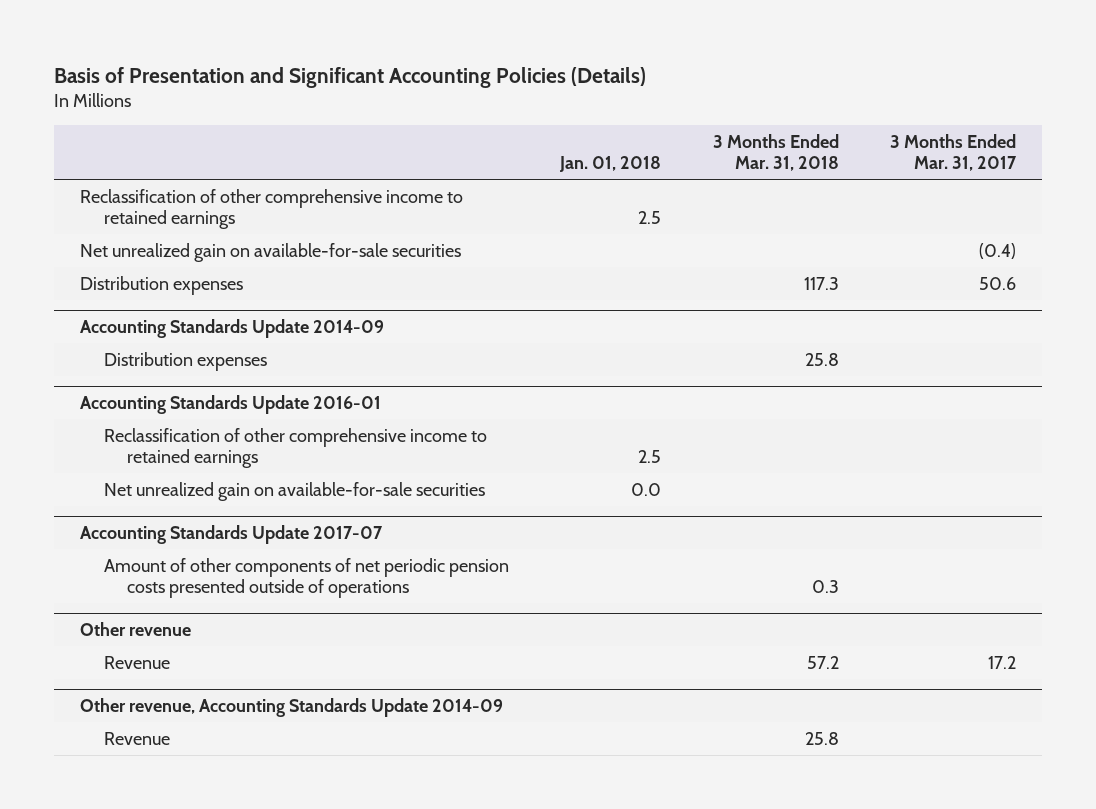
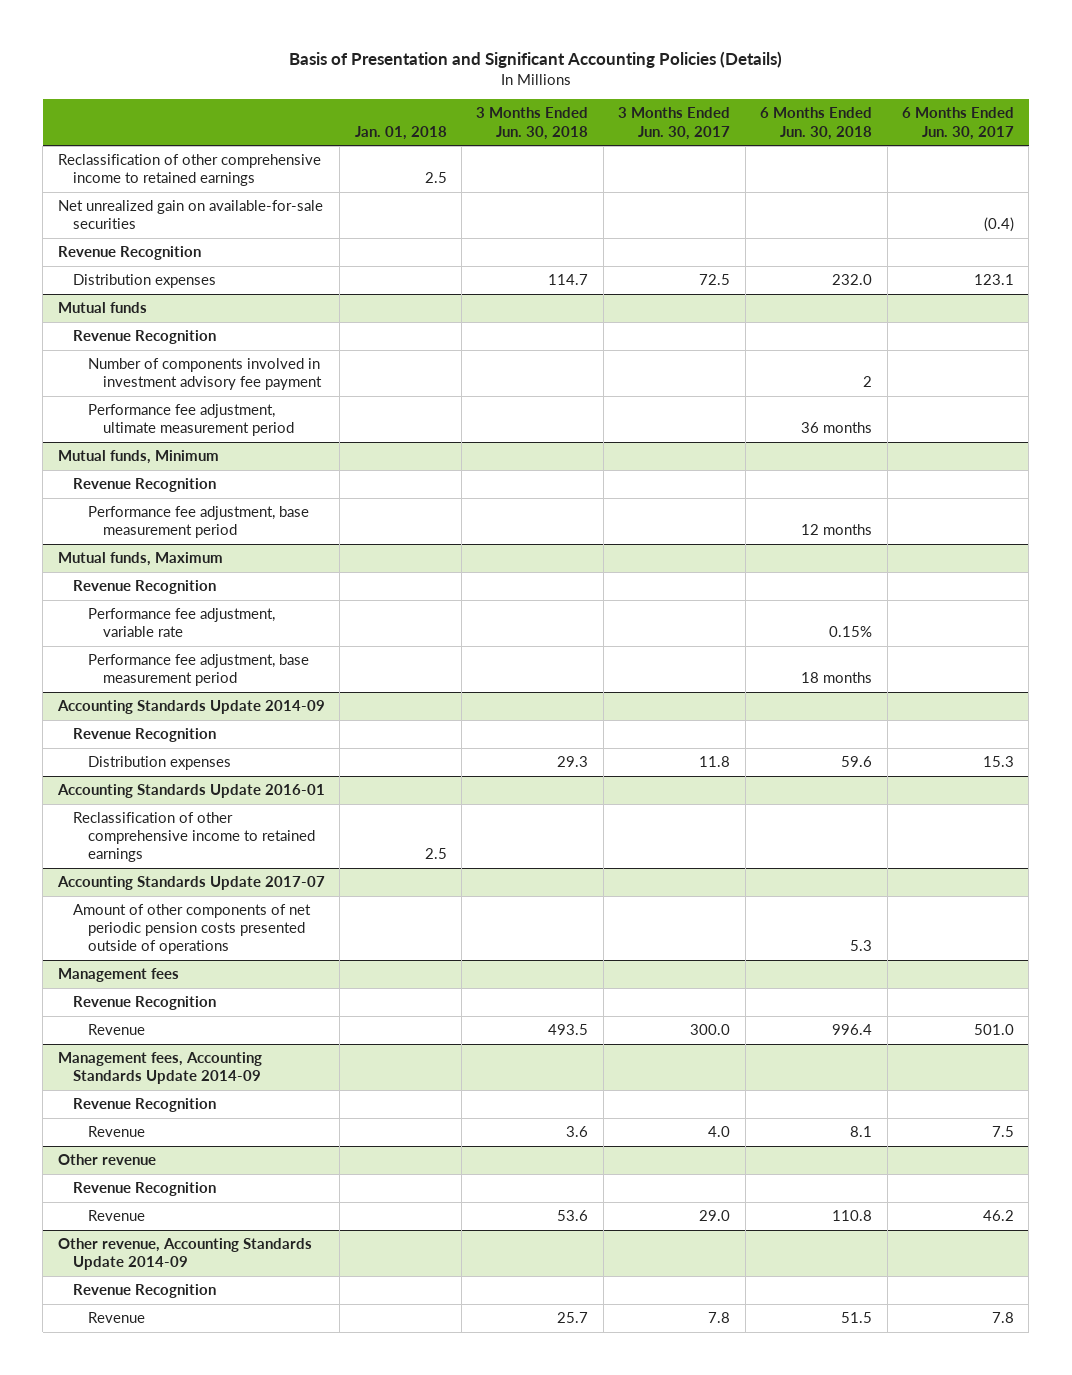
[712,134,839,172] 3 Months Ended Mar. 31, 2018 -> none
[890,134,1018,172] 3 Months Ended Mar. 31, 2017 -> none
none -> [476,107,589,140] 3 Months Ended Jun. 30, 2018
none -> [618,107,731,140] 3 Months Ended Jun. 30, 2017
none -> [760,107,873,140] 6 Months Ended Jun. 30, 2018
none -> [902,107,1015,140] 6 Months Ended Jun. 30, 2017
none -> [57,245,201,260] Revenue Recognition
none -> [57,301,147,313] Mutual funds
none -> [72,329,216,344] Revenue Recognition
none -> [87,357,322,391] Number of components involved in investment advisory fee payment
none -> [87,403,294,437] Performance fee adjustment, ultimate measurement period
none -> [57,449,219,464] Mutual funds, Minimum
none -> [72,477,216,492] Revenue Recognition
none -> [87,505,309,539] Performance fee adjustment, base measurement period
none -> [57,551,223,566] Mutual funds, Maximum
none -> [72,579,216,594] Revenue Recognition
none -> [87,607,275,638] Performance fee adjustment, variable rate
none -> [87,653,309,687] Performance fee adjustment, base measurement period
none -> [72,727,216,742] Revenue Recognition
[103,481,485,501] Net unrealized gain on available-for-sale securities -> none
none -> [57,967,179,982] Management fees
none -> [72,995,216,1010] Revenue Recognition
none -> [87,1023,145,1035] Revenue
none -> [57,1051,262,1085] Management fees, Accounting Standards Update 2014-09
none -> [72,1097,216,1112] Revenue Recognition
none -> [87,1125,145,1137] Revenue
none -> [72,1181,216,1196] Revenue Recognition
none -> [72,1283,216,1298] Revenue Recognition

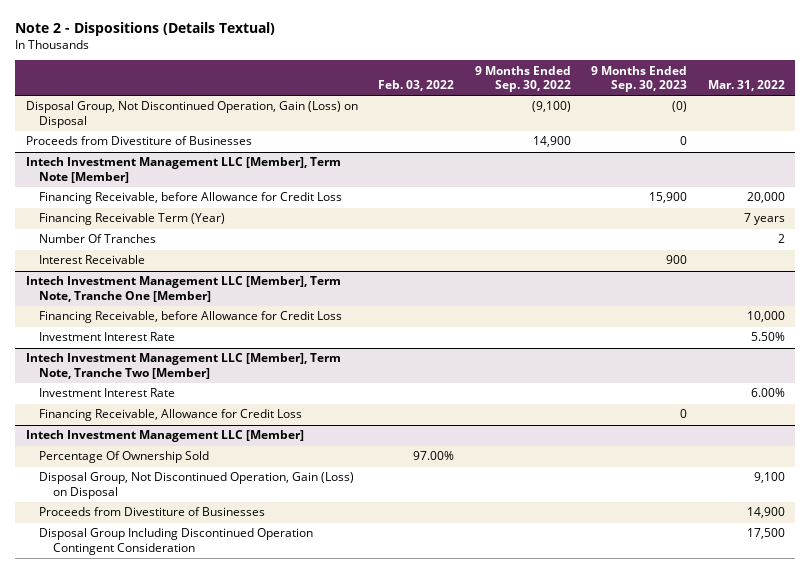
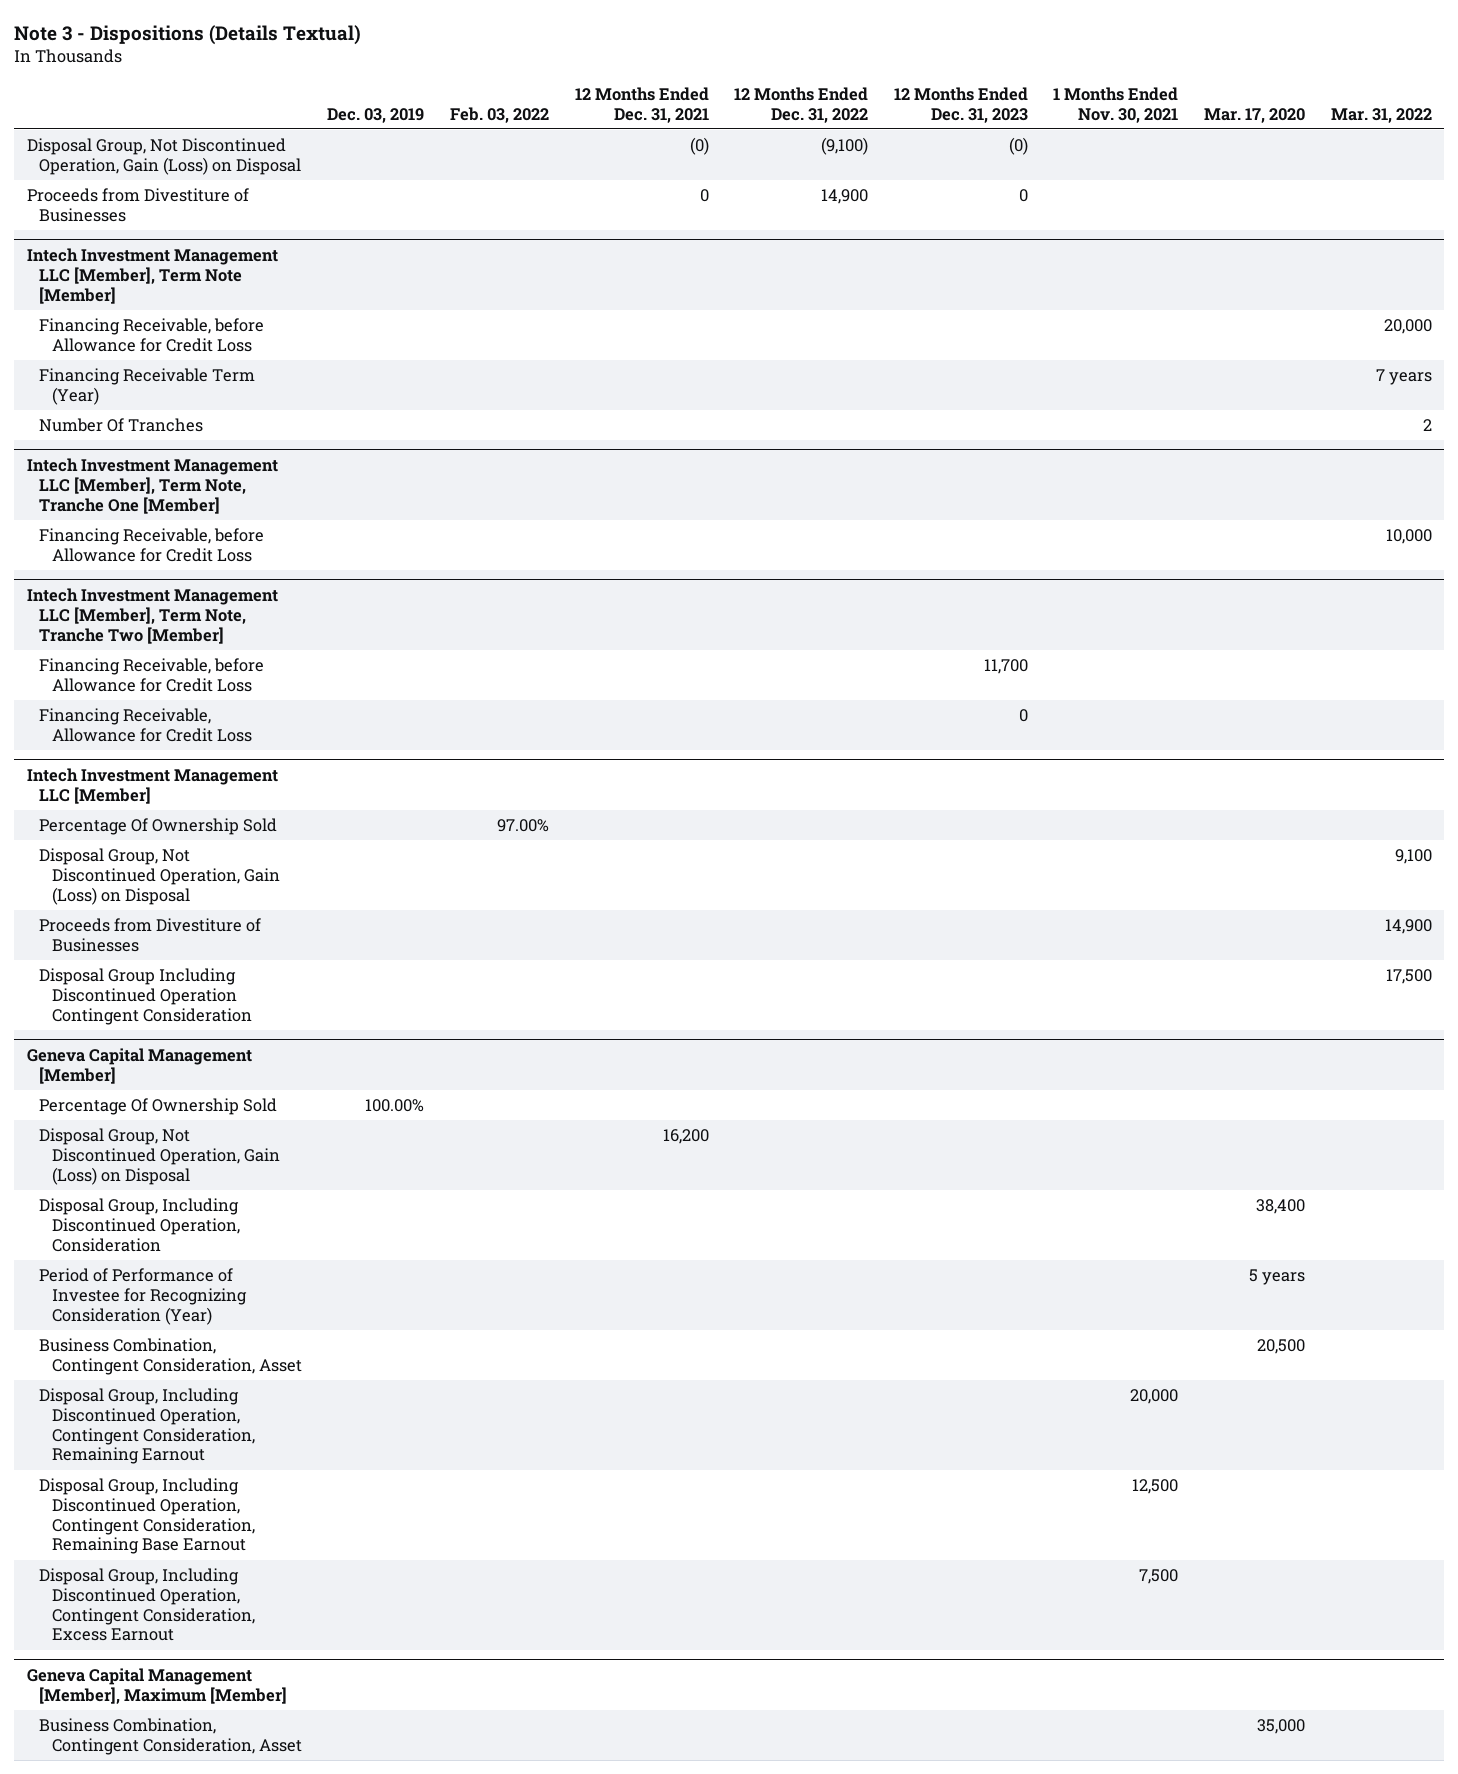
[15,22,276,37] Note 2 - Dispositions (Details Textual) -> [13,24,361,45] Note 3 - Dispositions (Details Textual)
[474,65,571,93] 9 Months Ended Sep. 30, 2022 -> none
[591,65,688,93] 9 Months Ended Sep. 30, 2023 -> none
none -> [327,107,425,123] Dec. 03, 2019
none -> [574,86,709,123] 12 Months Ended Dec. 31, 2021
none -> [734,86,869,123] 12 Months Ended Dec. 31, 2022
none -> [893,86,1028,123] 12 Months Ended Dec. 31, 2023
none -> [1053,86,1179,123] 1 Months Ended Nov. 30, 2021
none -> [1204,107,1306,123] Mar. 17, 2020
[39,255,146,265] Interest Receivable -> none
[39,332,176,342] Investment Interest Rate -> none
[39,388,176,398] Investment Interest Rate -> none
none -> [39,658,265,692] Financing Receivable, before Allowance for Credit Loss
none -> [26,1048,252,1084] Geneva Capital Management [Member]
none -> [39,1098,278,1116] Percentage Of Ownership Sold
none -> [39,1128,280,1185] Disposal Group, Not Discontinued Operation, Gain (Loss) on Disposal
none -> [39,1198,240,1252] Disposal Group, Including Discontinued Operation, Consideration
none -> [39,1268,247,1325] Period of Performance of Investee for Recognizing Consideration (Year)
none -> [39,1338,302,1375] Business Combination, Contingent Consideration, Asset
none -> [39,1388,255,1465] Disposal Group, Including Discontinued Operation, Contingent Consideration, Remaining Earnout
none -> [39,1478,255,1555] Disposal Group, Including Discontinued Operation, Contingent Consideration, Remaining Base Earnout
none -> [39,1568,255,1642] Disposal Group, Including Discontinued Operation, Contingent Consideration, Excess Earnout
none -> [26,1668,288,1704] Geneva Capital Management [Member], Maximum [Member]
none -> [39,1718,302,1755] Business Combination, Contingent Consideration, Asset

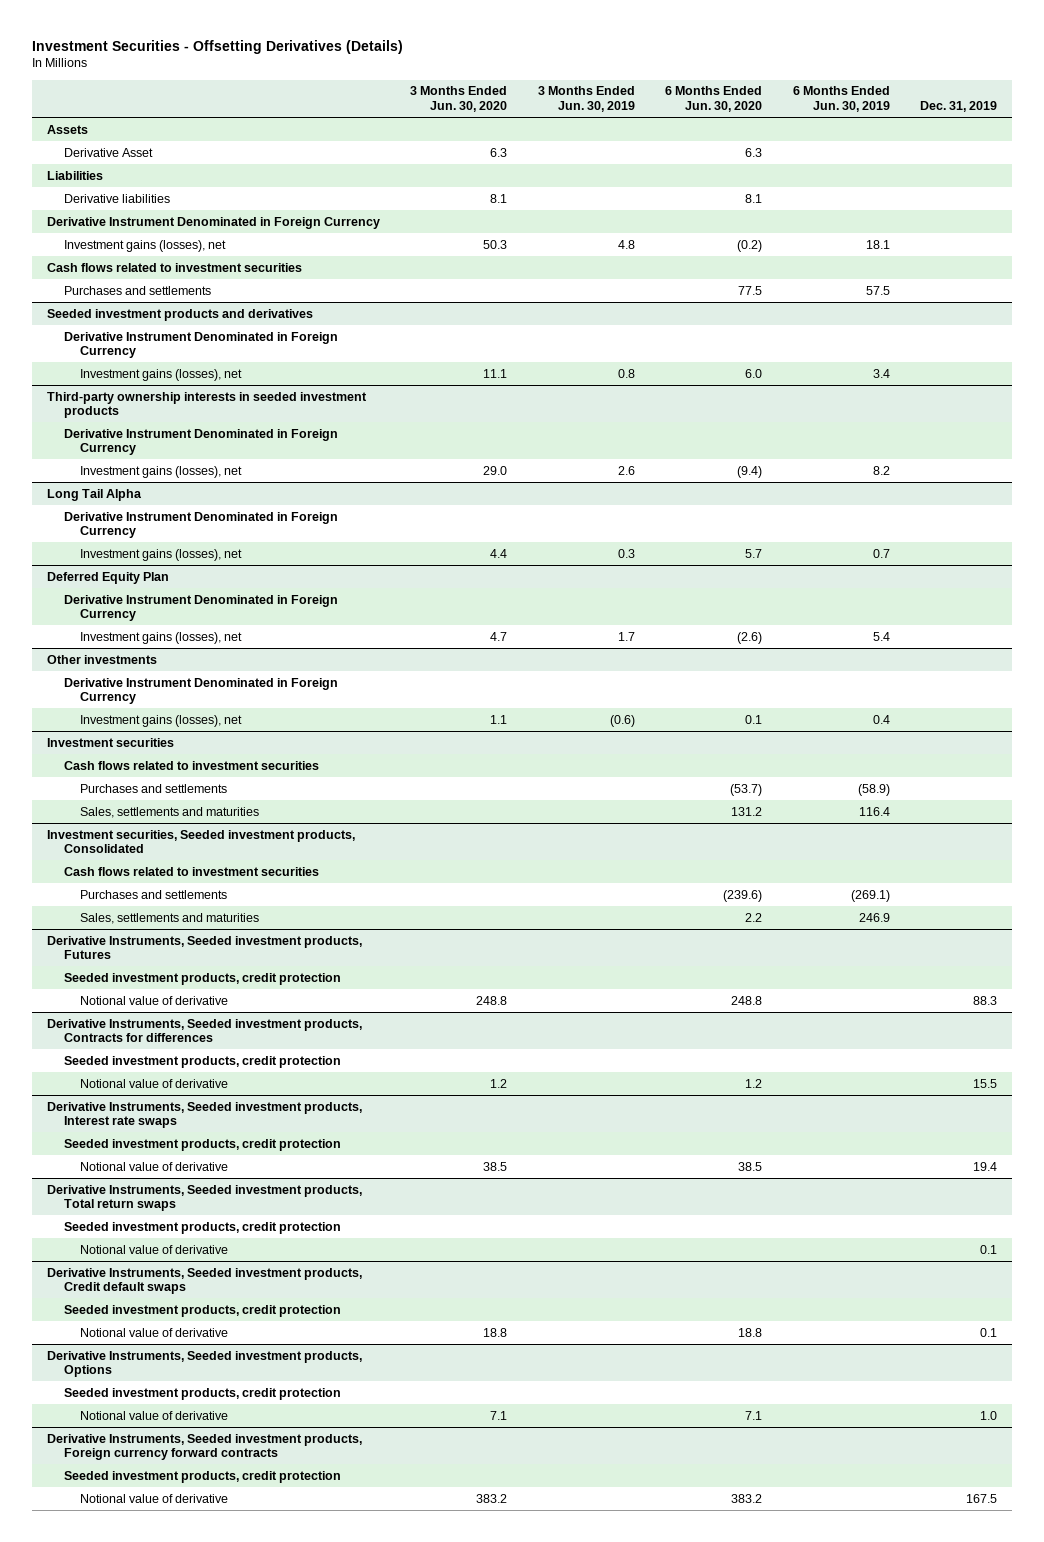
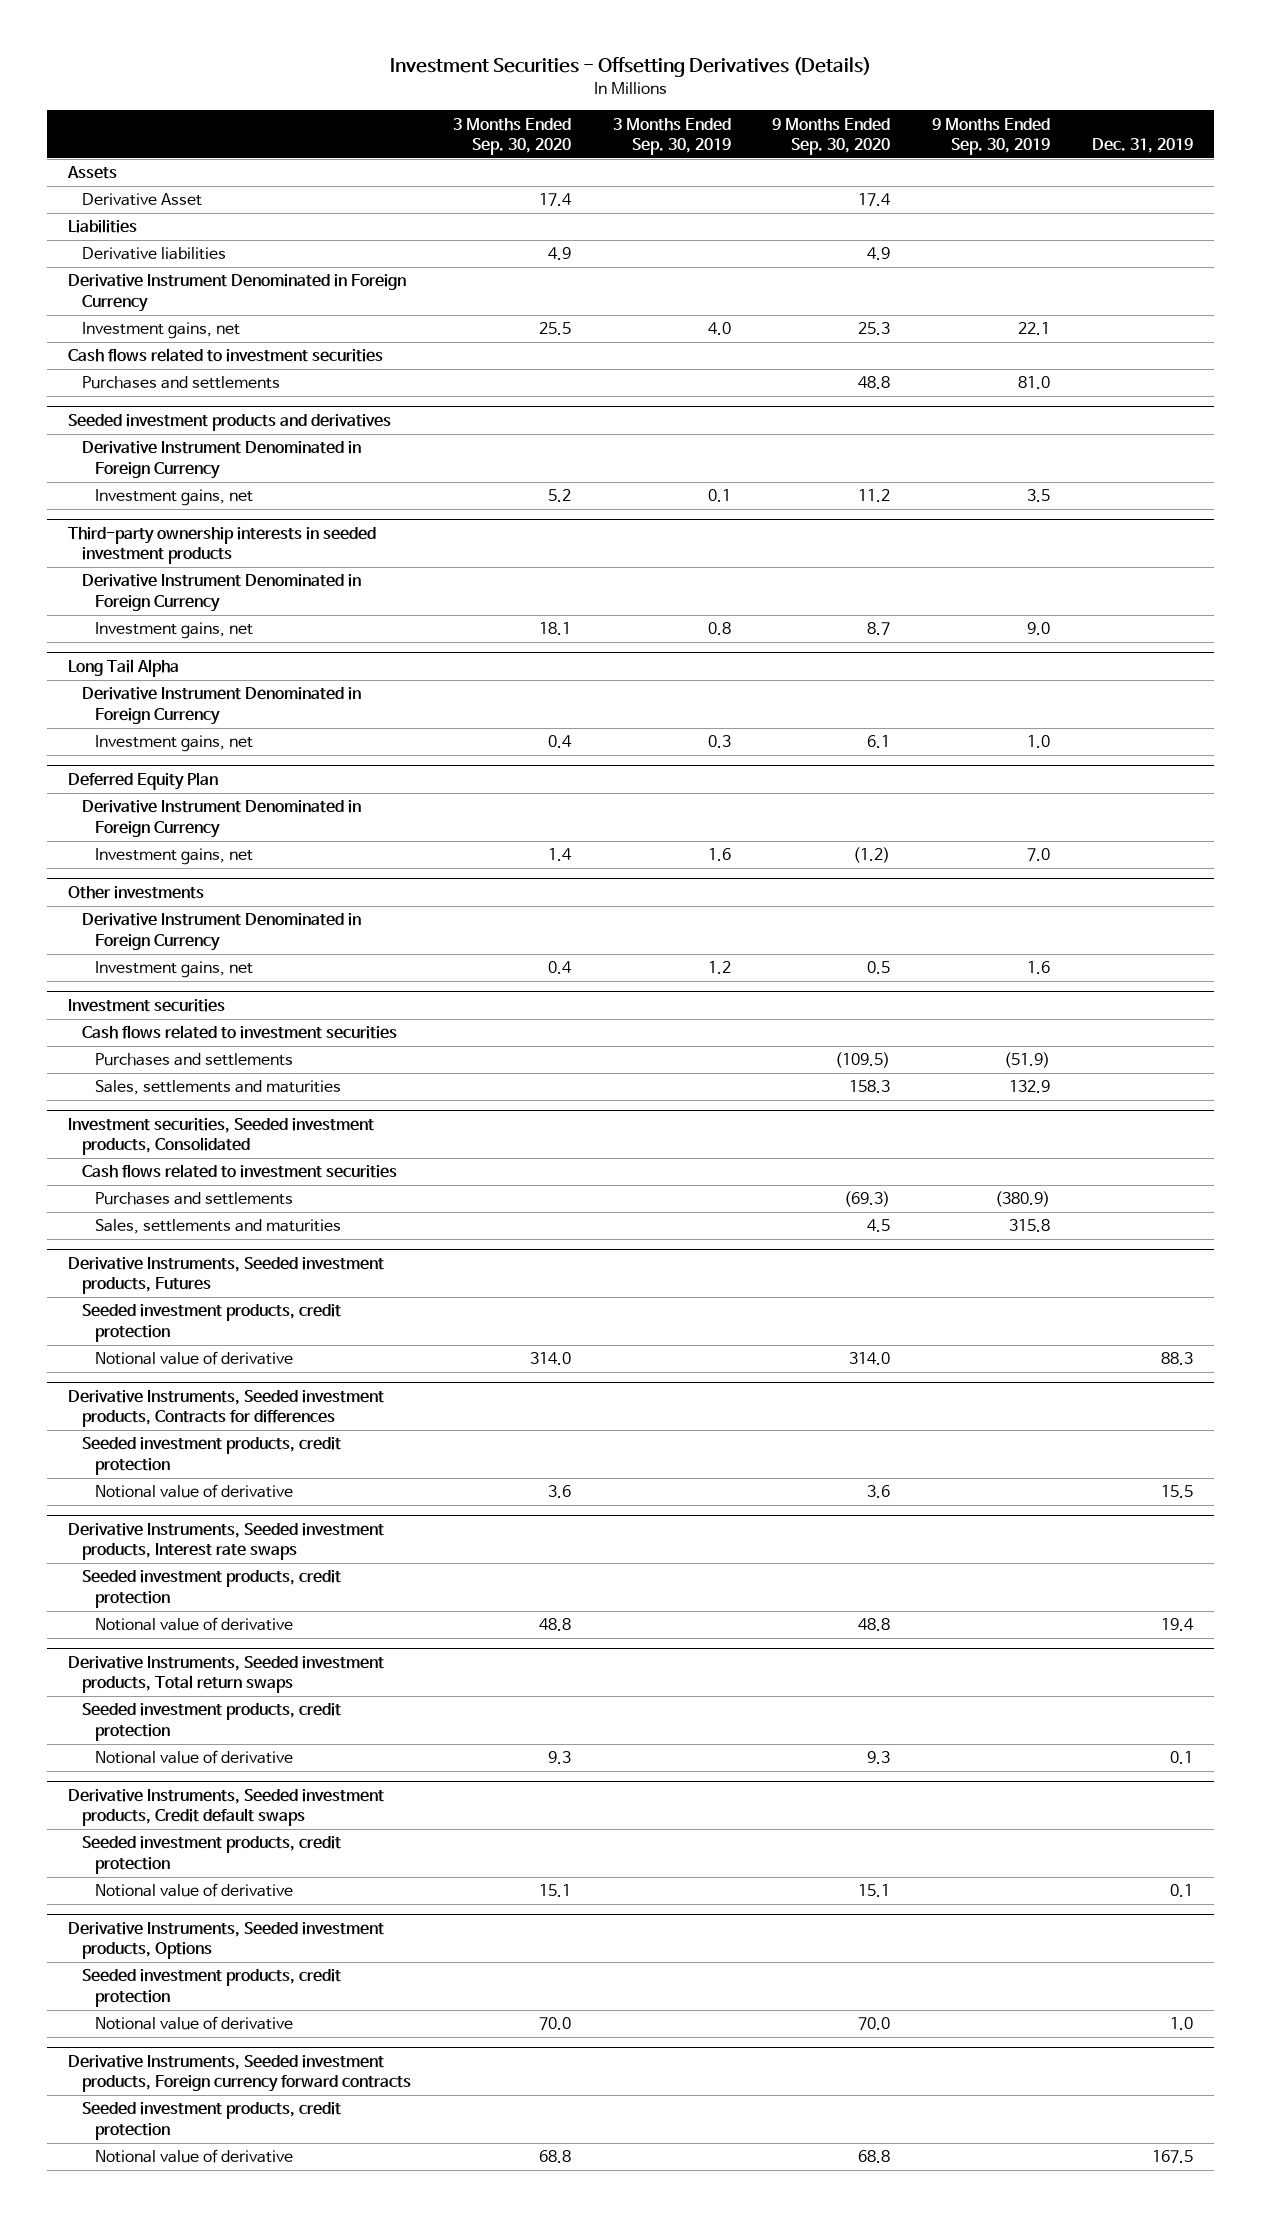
[410,86,508,113] 3 Months Ended Jun. 30, 2020 -> none
[537,86,635,113] 3 Months Ended Jun. 30, 2019 -> none
[665,86,763,113] 6 Months Ended Jun. 30, 2020 -> none
[792,86,890,113] 6 Months Ended Jun. 30, 2019 -> none
none -> [452,117,571,156] 3 Months Ended Sep. 30, 2020
none -> [612,117,731,156] 3 Months Ended Sep. 30, 2019
none -> [772,117,891,156] 9 Months Ended Sep. 30, 2020
none -> [932,117,1051,156] 9 Months Ended Sep. 30, 2019
[63,239,226,252] Investment gains (losses), net -> [81,322,240,340] Investment gains, net
[80,368,243,381] Investment gains (losses), net -> [95,489,254,507] Investment gains, net
[80,465,243,478] Investment gains (losses), net -> [95,622,254,640] Investment gains, net
[80,548,243,561] Investment gains (losses), net -> [95,735,254,753] Investment gains, net
[80,631,243,644] Investment gains (losses), net -> [95,848,254,866] Investment gains, net
[80,714,243,727] Investment gains (losses), net -> [95,961,254,979] Investment gains, net

